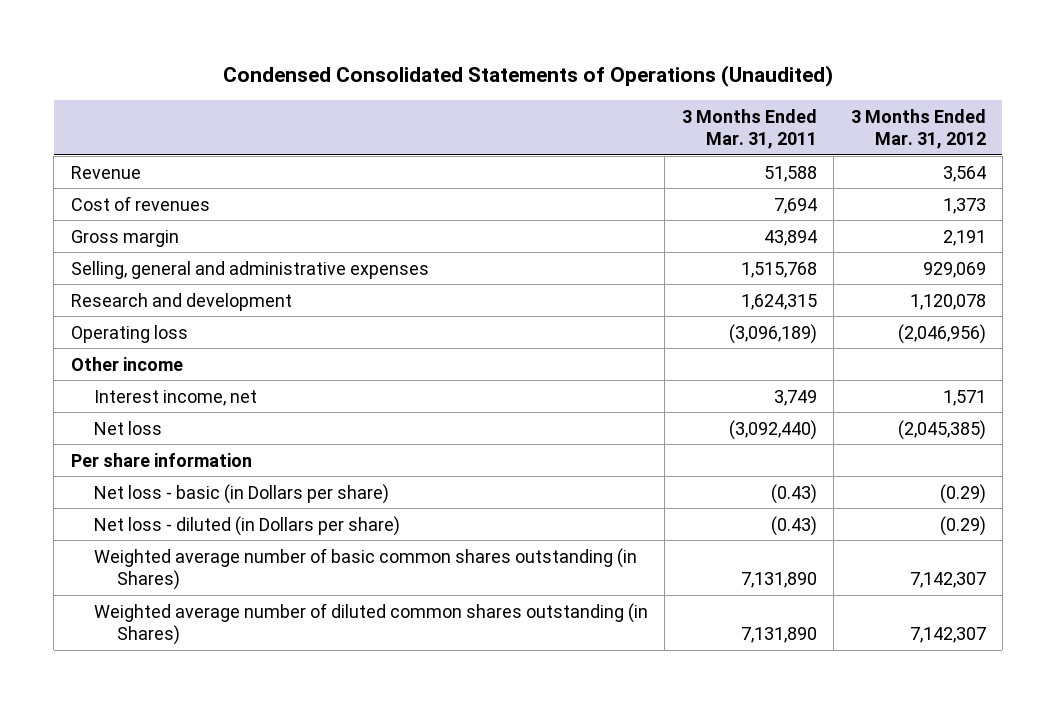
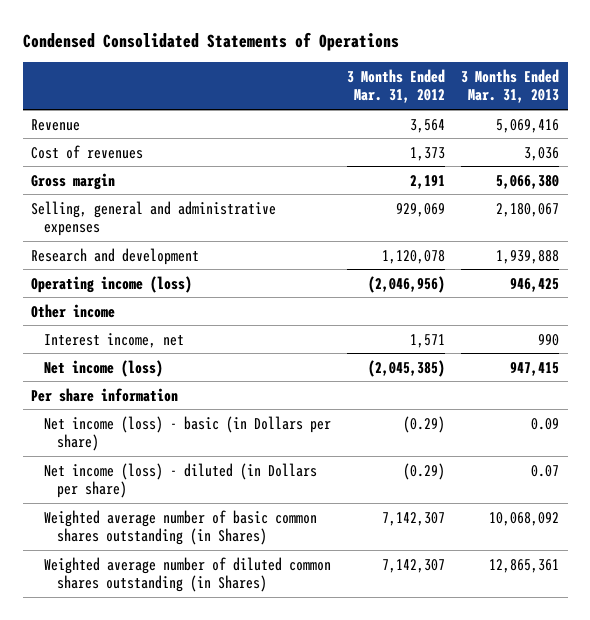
[223,64,834,87] Condensed Consolidated Statements of Operations (Unaudited) -> [22,31,399,51] Condensed Consolidated Statements of Operations
[681,108,817,150] 3 Months Ended Mar. 31, 2011 -> none
none -> [461,68,560,104] 3 Months Ended Mar. 31, 2013
[70,324,188,343] Operating loss -> [30,275,192,293] Operating income (loss)
[93,420,162,435] Net loss -> [44,359,164,377] Net income (loss)
[93,483,389,504] Net loss - basic (in Dollars per share) -> [44,415,332,452] Net income (loss) - basic (in Dollars per share)
[93,515,400,536] Net loss - diluted (in Dollars per share) -> [44,462,318,499] Net income (loss) - diluted (in Dollars per share)

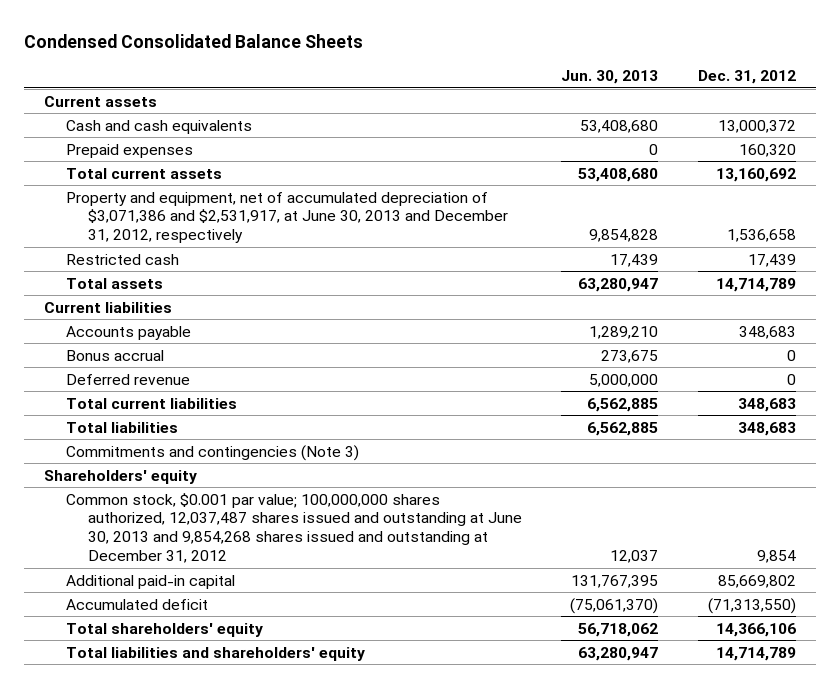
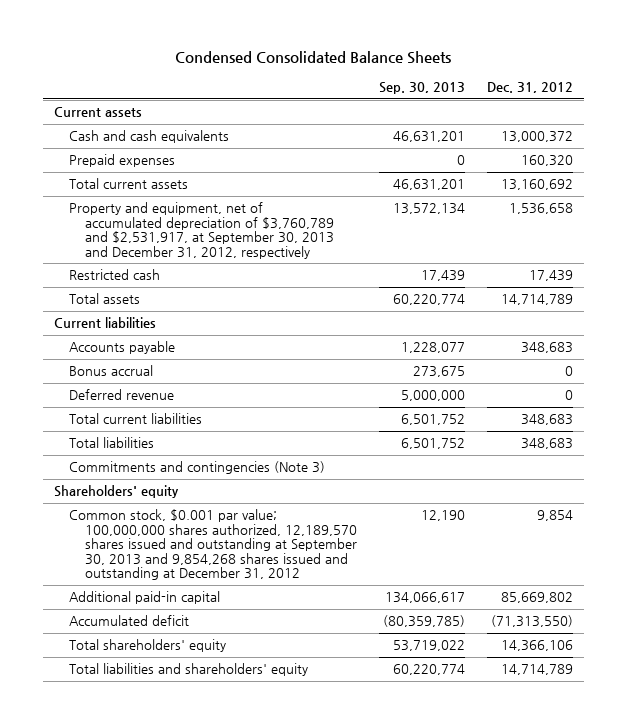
[561,70,659,85] Jun. 30, 2013 -> none
none -> [379,81,466,94] Sep. 30, 2013
[65,191,508,244] Property and equipment, net of accumulated depreciation of $3,071,386 and $2,531,917, at June 30, 2013 and December 31, 2012, respectively -> [69,202,335,259] Property and equipment, net of accumulated depreciation of $3,760,789 and $2,531,917, at September 30, 2013 and December 31, 2012, respectively
[65,492,522,564] Common stock, $0.001 par value; 100,000,000 shares authorized, 12,037,487 shares issued and outstanding at June 30, 2013 and 9,854,268 shares issued and outstanding at December 31, 2012 -> [69,509,358,581] Common stock, $0.001 par value; 100,000,000 shares authorized, 12,189,570 shares issued and outstanding at September 30, 2013 and 9,854,268 shares issued and outstanding at December 31, 2012

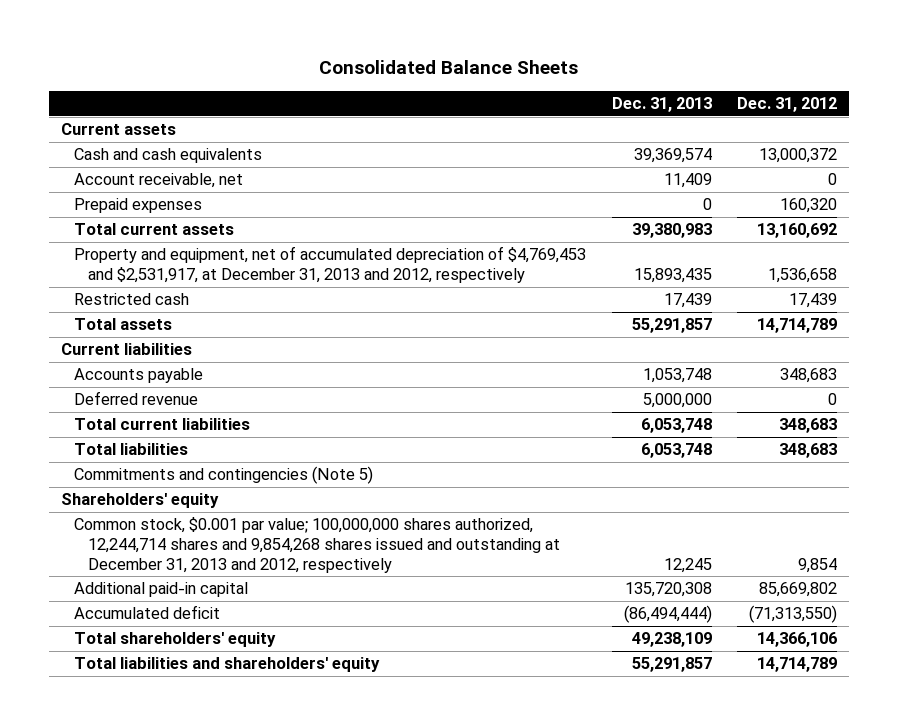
[175,51,452,65] Condensed Consolidated Balance Sheets -> [319,60,579,75] Consolidated Balance Sheets
[379,81,466,94] Sep. 30, 2013 -> none
none -> [611,97,712,113] Dec. 31, 2013
none -> [74,173,244,189] Account receivable, net
[69,202,335,259] Property and equipment, net of accumulated depreciation of $3,760,789 and $2,531,917, at September 30, 2013 and December 31, 2012, respectively -> [74,246,587,284] Property and equipment, net of accumulated depreciation of $4,769,453 and $2,531,917, at December 31, 2013 and 2012, respectively
[69,365,154,377] Bonus accrual -> none
[69,461,326,475] Commitments and contingencies (Note 3) -> [74,466,374,485] Commitments and contingencies (Note 5)
[69,509,358,581] Common stock, $0.001 par value; 100,000,000 shares authorized, 12,189,570 shares issued and outstanding at September 30, 2013 and 9,854,268 shares issued and outstanding at December 31, 2012 -> [74,517,560,573] Common stock, $0.001 par value; 100,000,000 shares authorized, 12,244,714 shares and 9,854,268 shares issued and outstanding at December 31, 2013 and 2012, respectively

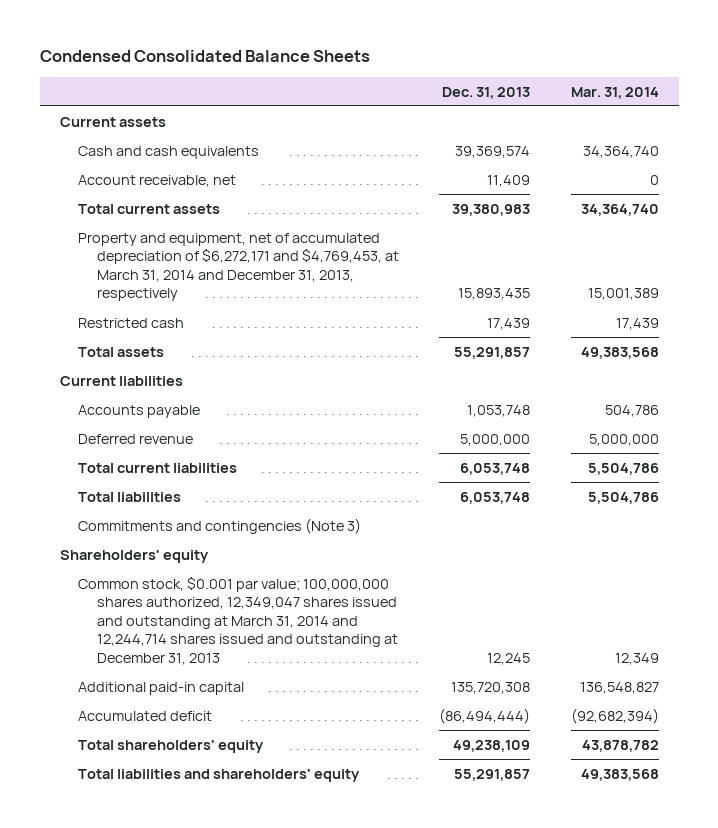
[319,60,579,75] Consolidated Balance Sheets -> [39,50,370,63] Condensed Consolidated Balance Sheets
[736,97,837,113] Dec. 31, 2012 -> none
none -> [570,86,659,99] Mar. 31, 2014
[74,198,203,214] Prepaid expenses -> none
[74,246,587,284] Property and equipment, net of accumulated depreciation of $4,769,453 and $2,531,917, at December 31, 2013 and 2012, respectively -> [78,232,399,302] Property and equipment, net of accumulated depreciation of $6,272,171 and $4,769,453, at March 31, 2014 and December 31, 2013, respectively
[74,466,374,485] Commitments and contingencies (Note 5) -> [78,517,362,534] Commitments and contingencies (Note 3)
[74,517,560,573] Common stock, $0.001 par value; 100,000,000 shares authorized, 12,244,714 shares and 9,854,268 shares issued and outstanding at December 31, 2013 and 2012, respectively -> [78,575,398,665] Common stock, $0.001 par value; 100,000,000 shares authorized, 12,349,047 shares issued and outstanding at March 31, 2014 and 12,244,714 shares issued and outstanding at December 31, 2013

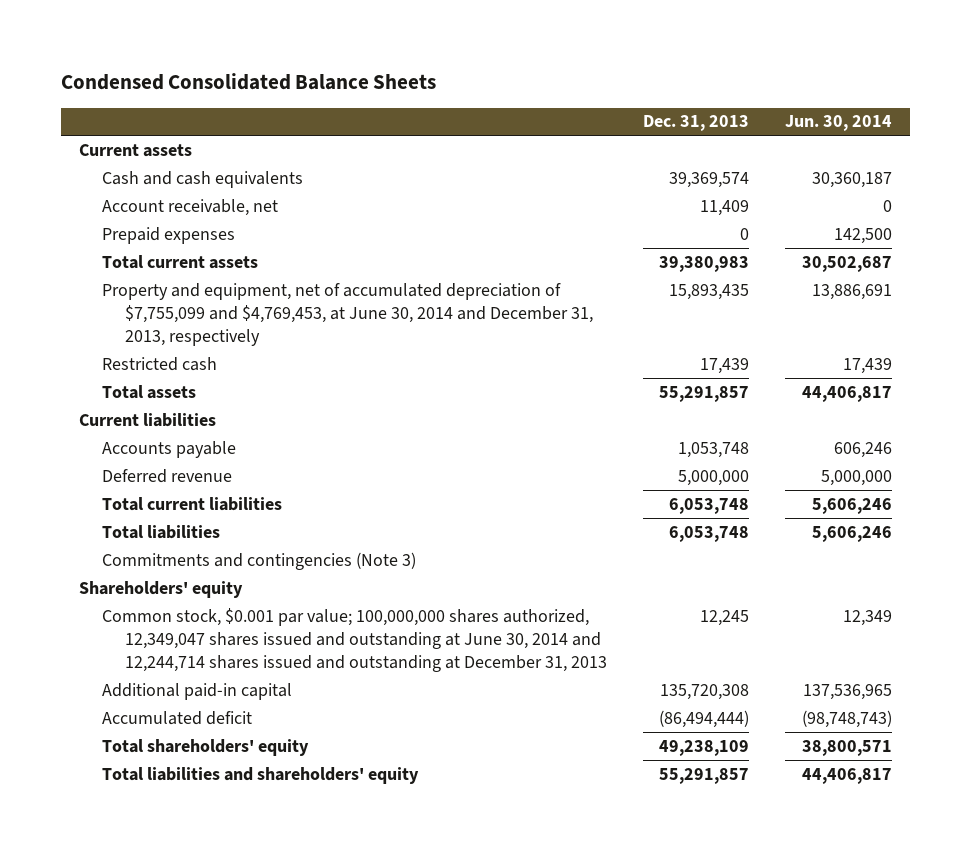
[570,86,659,99] Mar. 31, 2014 -> none
none -> [785,115,893,132] Jun. 30, 2014
none -> [101,226,235,244] Prepaid expenses
[78,232,399,302] Property and equipment, net of accumulated depreciation of $6,272,171 and $4,769,453, at March 31, 2014 and December 31, 2013, respectively -> [101,282,593,346] Property and equipment, net of accumulated depreciation of $7,755,099 and $4,769,453, at June 30, 2014 and December 31, 2013, respectively
[78,575,398,665] Common stock, $0.001 par value; 100,000,000 shares authorized, 12,349,047 shares issued and outstanding at March 31, 2014 and 12,244,714 shares issued and outstanding at December 31, 2013 -> [101,607,607,672] Common stock, $0.001 par value; 100,000,000 shares authorized, 12,349,047 shares issued and outstanding at June 30, 2014 and 12,244,714 shares issued and outstanding at December 31, 2013

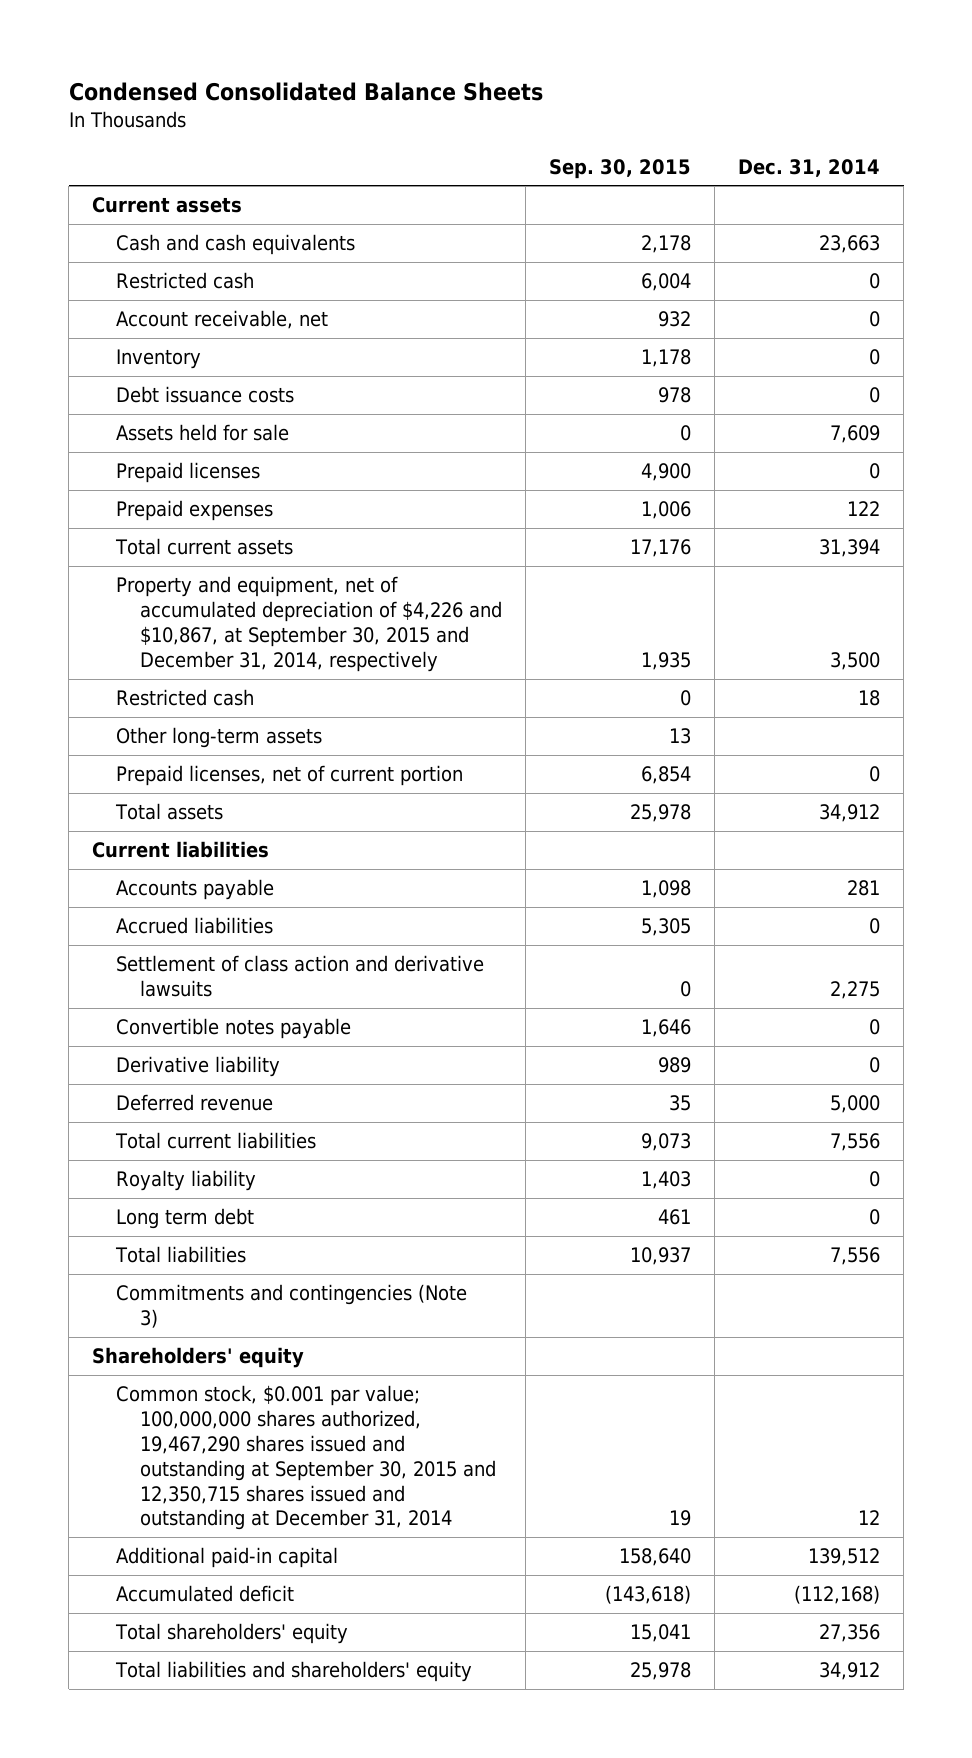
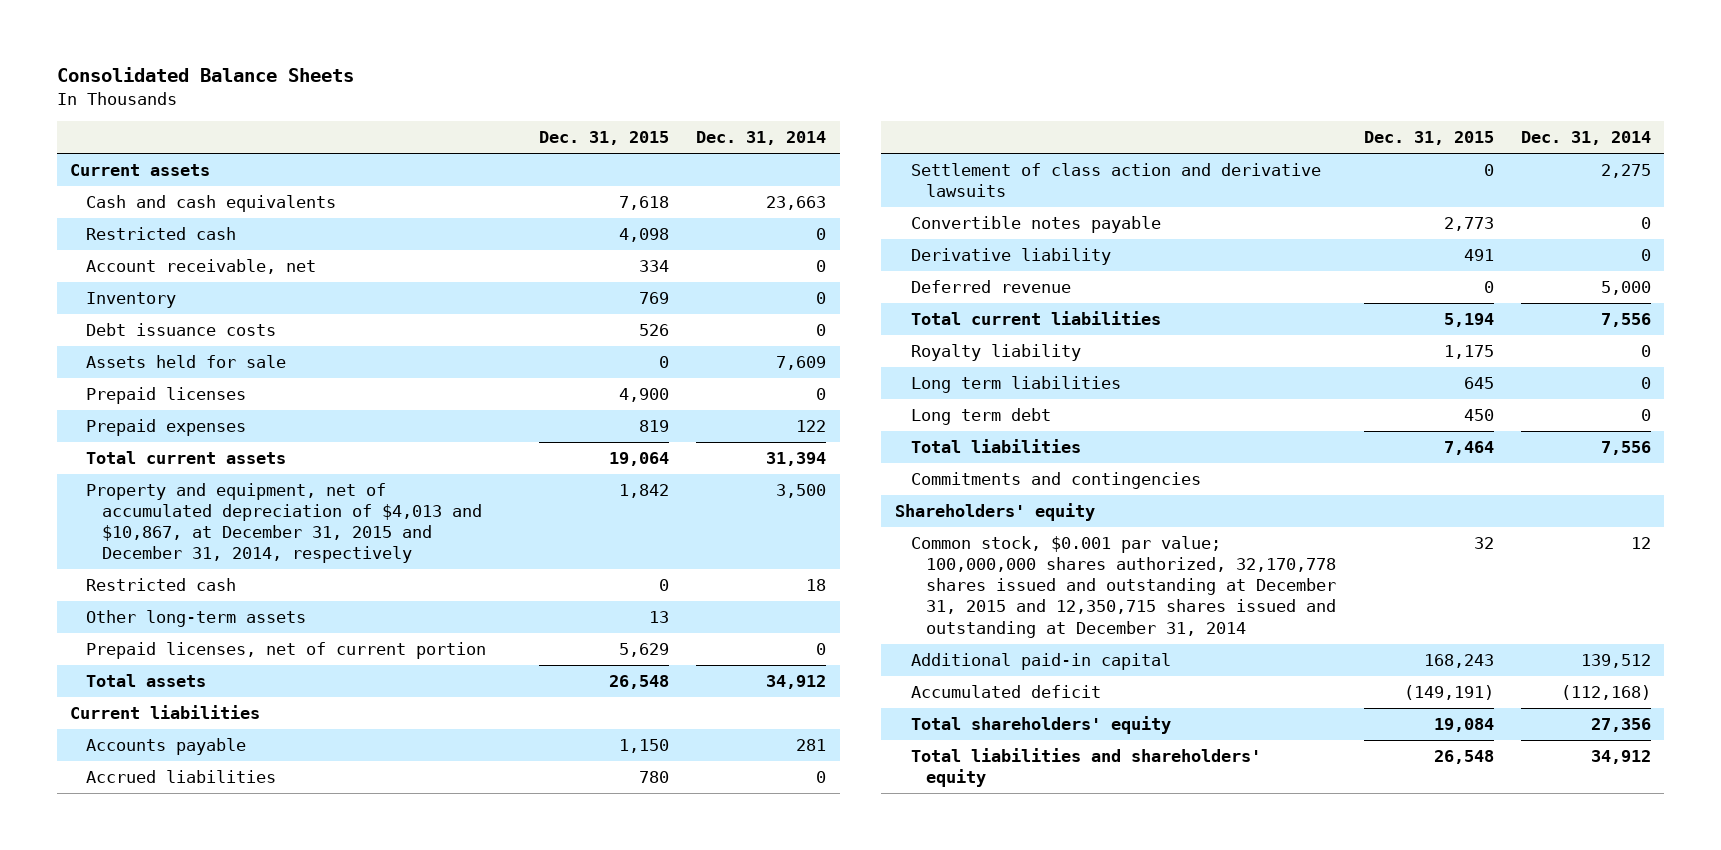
[68,81,543,101] Condensed Consolidated Balance Sheets -> [56,67,354,83] Consolidated Balance Sheets
[549,158,692,179] Sep. 30, 2015 -> none
none -> [538,131,669,146] Dec. 31, 2015
[116,576,502,672] Property and equipment, net of accumulated depreciation of $4,226 and $10,867, at September 30, 2015 and December 31, 2014, respectively -> [85,483,482,564] Property and equipment, net of accumulated depreciation of $4,013 and $10,867, at December 31, 2015 and December 31, 2014, respectively
none -> [910,376,1121,394] Long term liabilities
[116,1284,468,1329] Commitments and contingencies (Note 3) -> [910,472,1201,490] Commitments and contingencies
[116,1385,496,1531] Common stock, $0.001 par value; 100,000,000 shares authorized, 19,467,290 shares issued and outstanding at September 30, 2015 and 12,350,715 shares issued and outstanding at December 31, 2014 -> [910,536,1337,638] Common stock, $0.001 par value; 100,000,000 shares authorized, 32,170,778 shares issued and outstanding at December 31, 2015 and 12,350,715 shares issued and outstanding at December 31, 2014

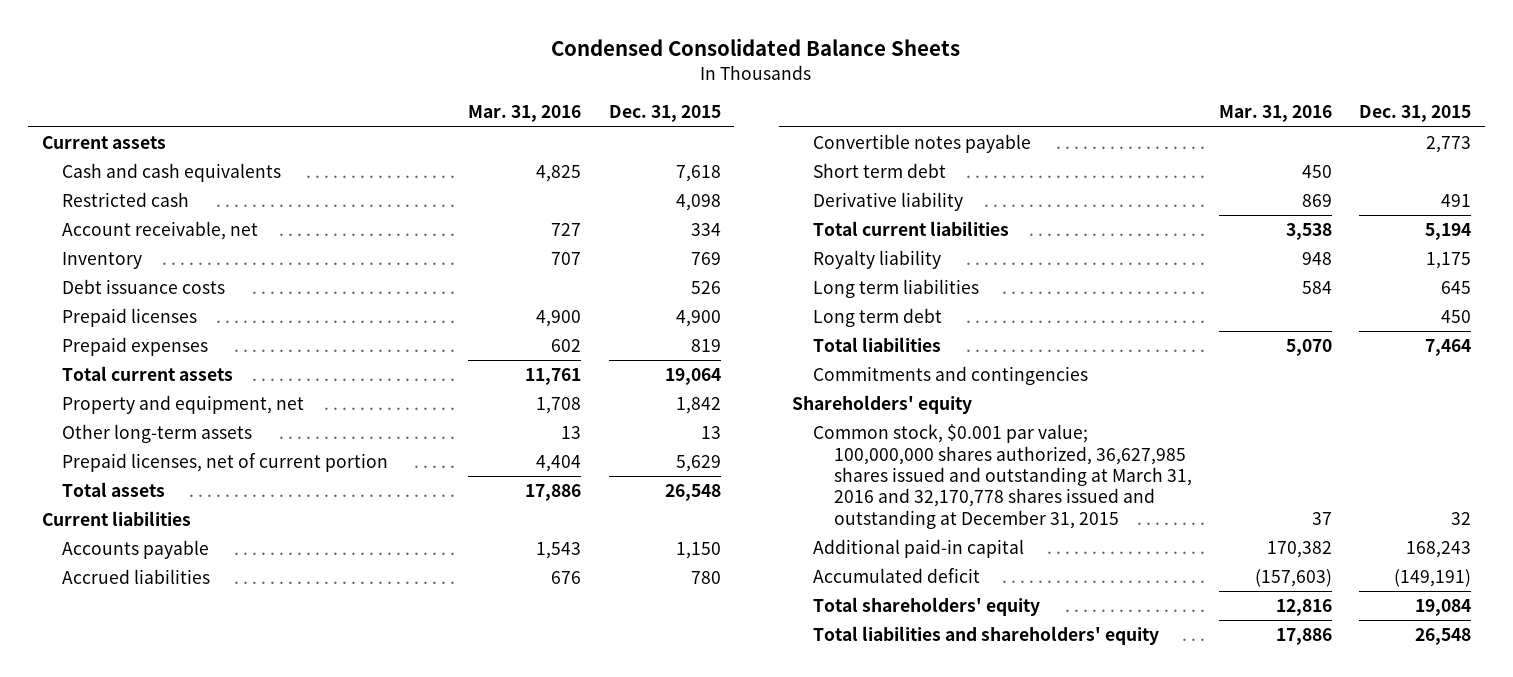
[56,67,354,83] Consolidated Balance Sheets -> [551,37,961,56] Condensed Consolidated Balance Sheets
[696,131,827,146] Dec. 31, 2014 -> none
none -> [468,105,582,123] Mar. 31, 2016
[85,355,286,369] Assets held for sale -> none
[85,578,236,592] Restricted cash -> none
[85,483,482,564] Property and equipment, net of accumulated depreciation of $4,013 and $10,867, at December 31, 2015 and December 31, 2014, respectively -> [62,395,305,415] Property and equipment, net
[910,163,1321,198] Settlement of class action and derivative lawsuits -> none
none -> [812,163,946,179] Short term debt
[910,280,1071,294] Deferred revenue -> none
[910,536,1337,638] Common stock, $0.001 par value; 100,000,000 shares authorized, 32,170,778 shares issued and outstanding at December 31, 2015 and 12,350,715 shares issued and outstanding at December 31, 2014 -> [812,424,1192,529] Common stock, $0.001 par value; 100,000,000 shares authorized, 36,627,985 shares issued and outstanding at March 31, 2016 and 32,170,778 shares issued and outstanding at December 31, 2015

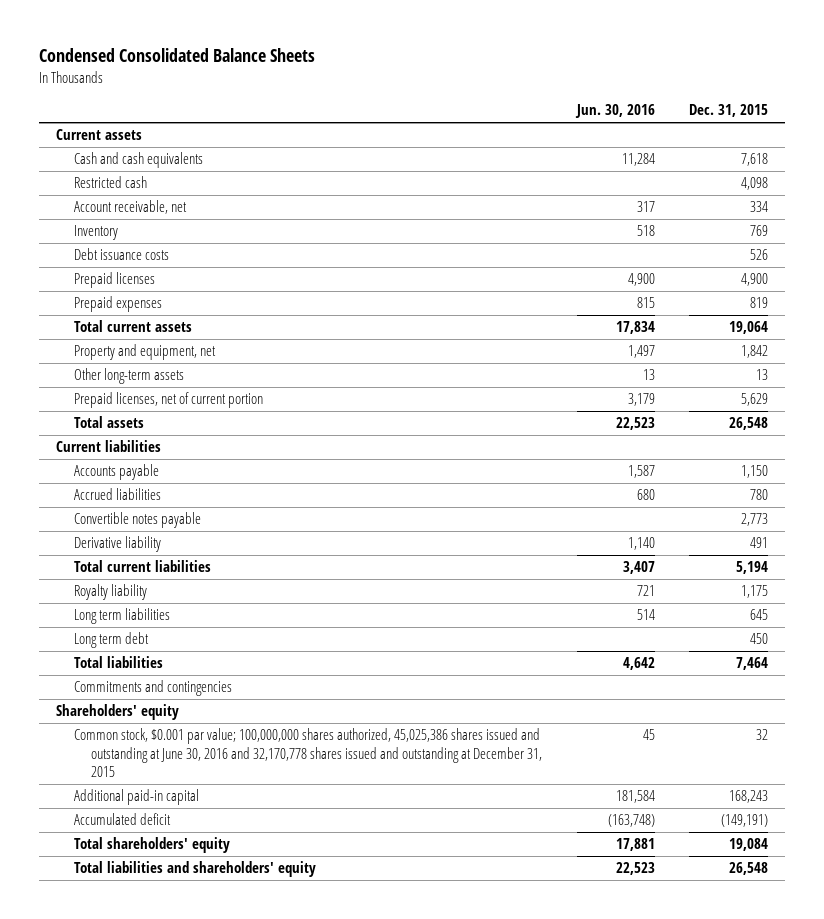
[468,105,582,123] Mar. 31, 2016 -> none
none -> [574,104,655,119] Jun. 30, 2016
[812,163,946,179] Short term debt -> none
[812,424,1192,529] Common stock, $0.001 par value; 100,000,000 shares authorized, 36,627,985 shares issued and outstanding at March 31, 2016 and 32,170,778 shares issued and outstanding at December 31, 2015 -> [73,728,543,778] Common stock, $0.001 par value; 100,000,000 shares authorized, 45,025,386 shares issued and outstanding at June 30, 2016 and 32,170,778 shares issued and outstanding at December 31, 2015

